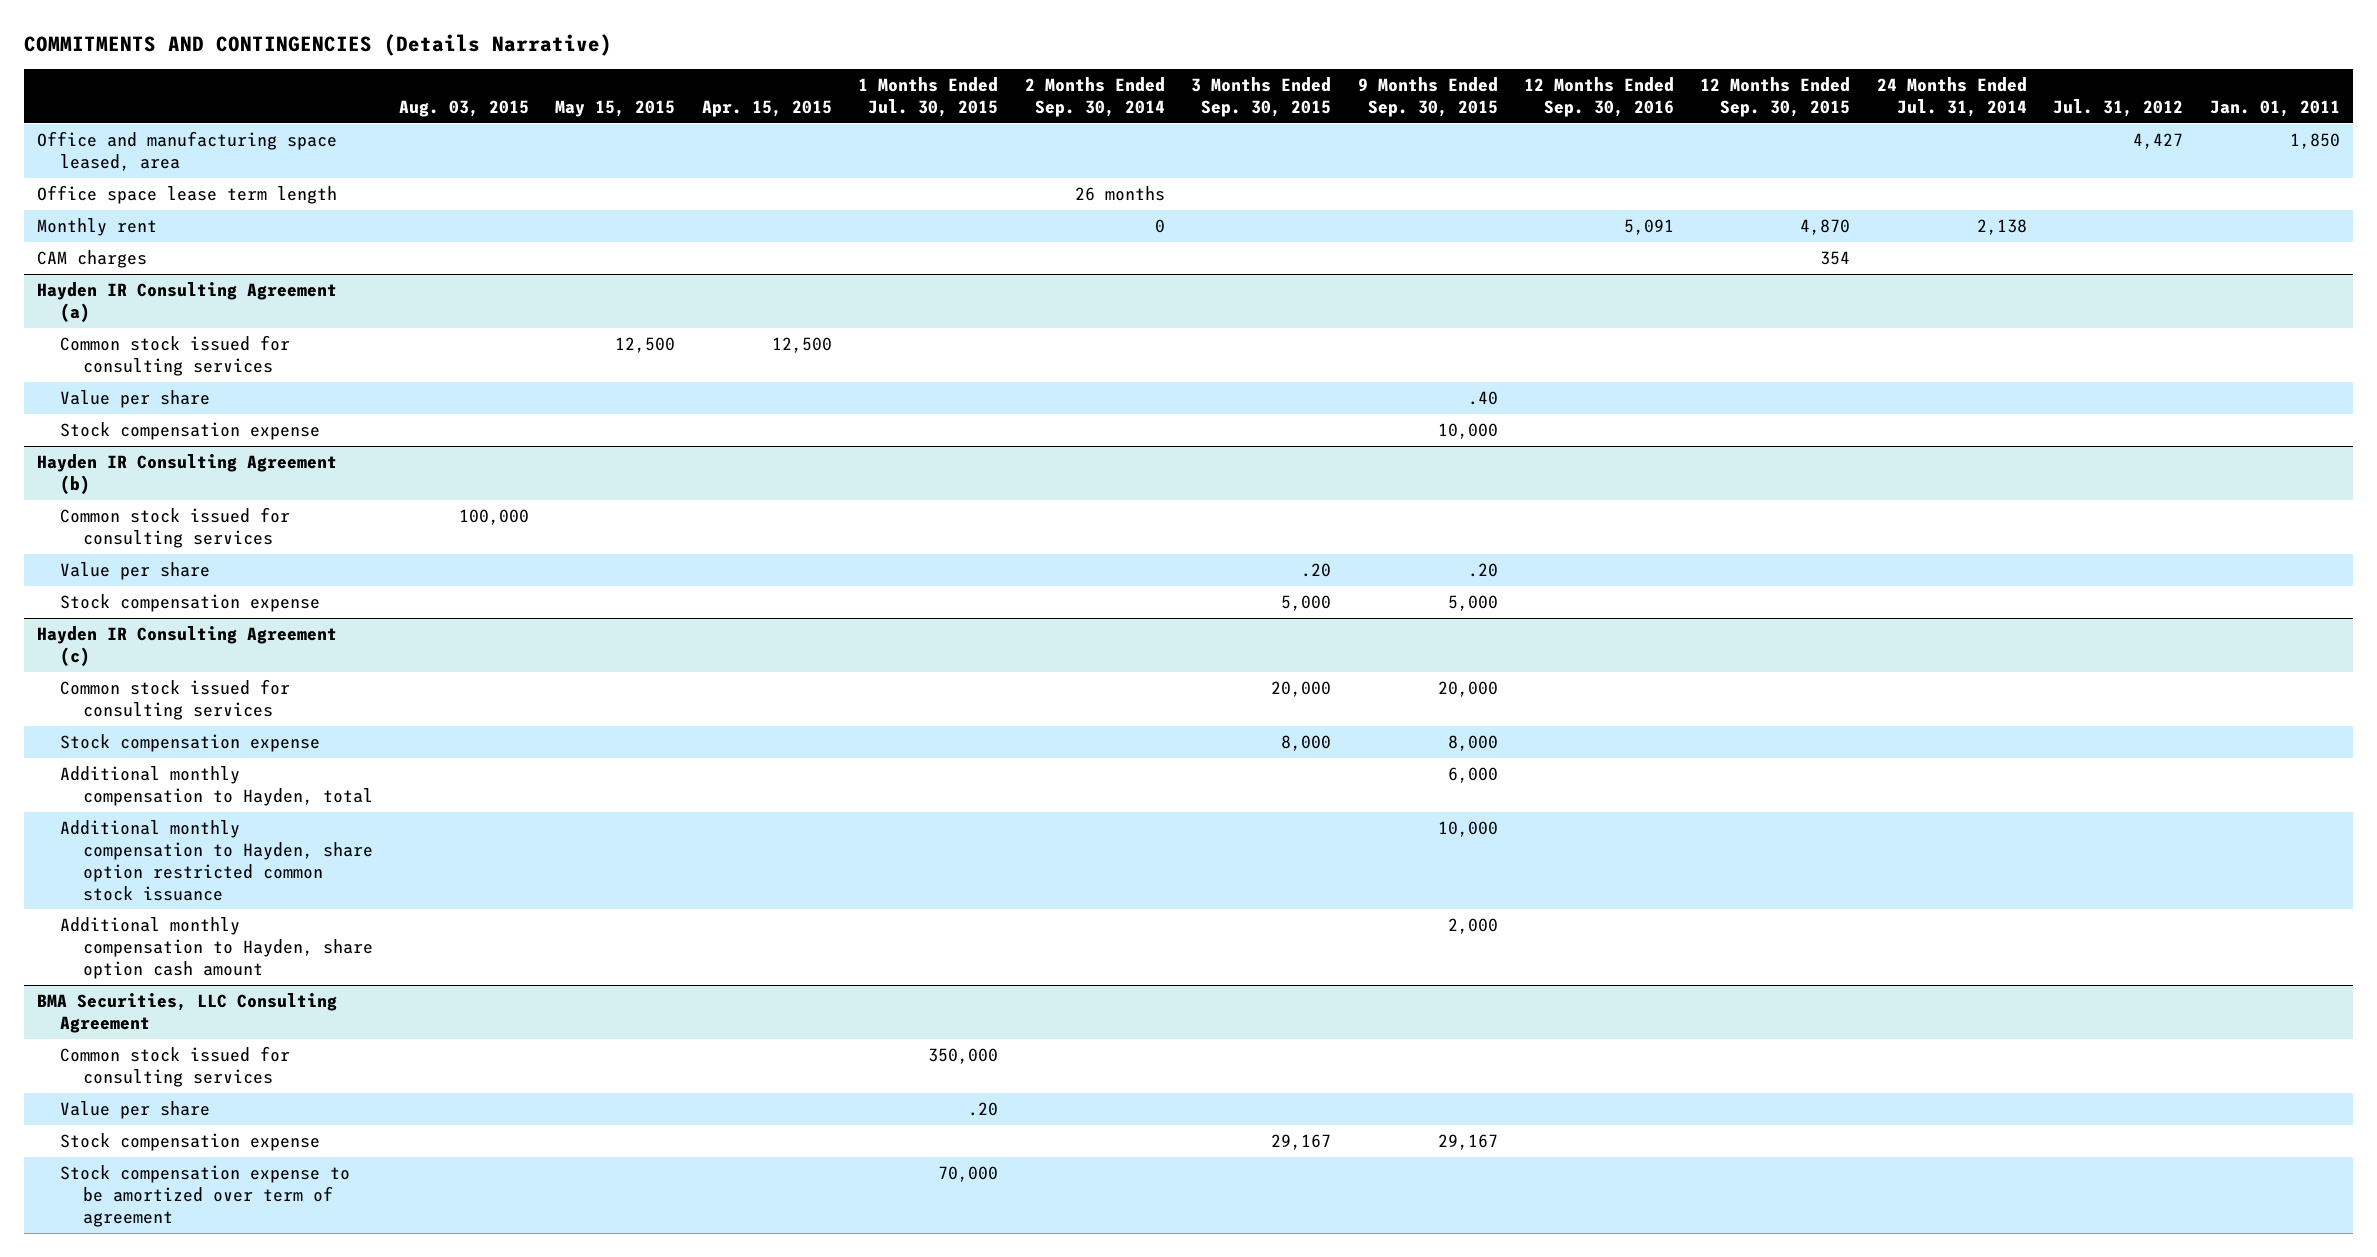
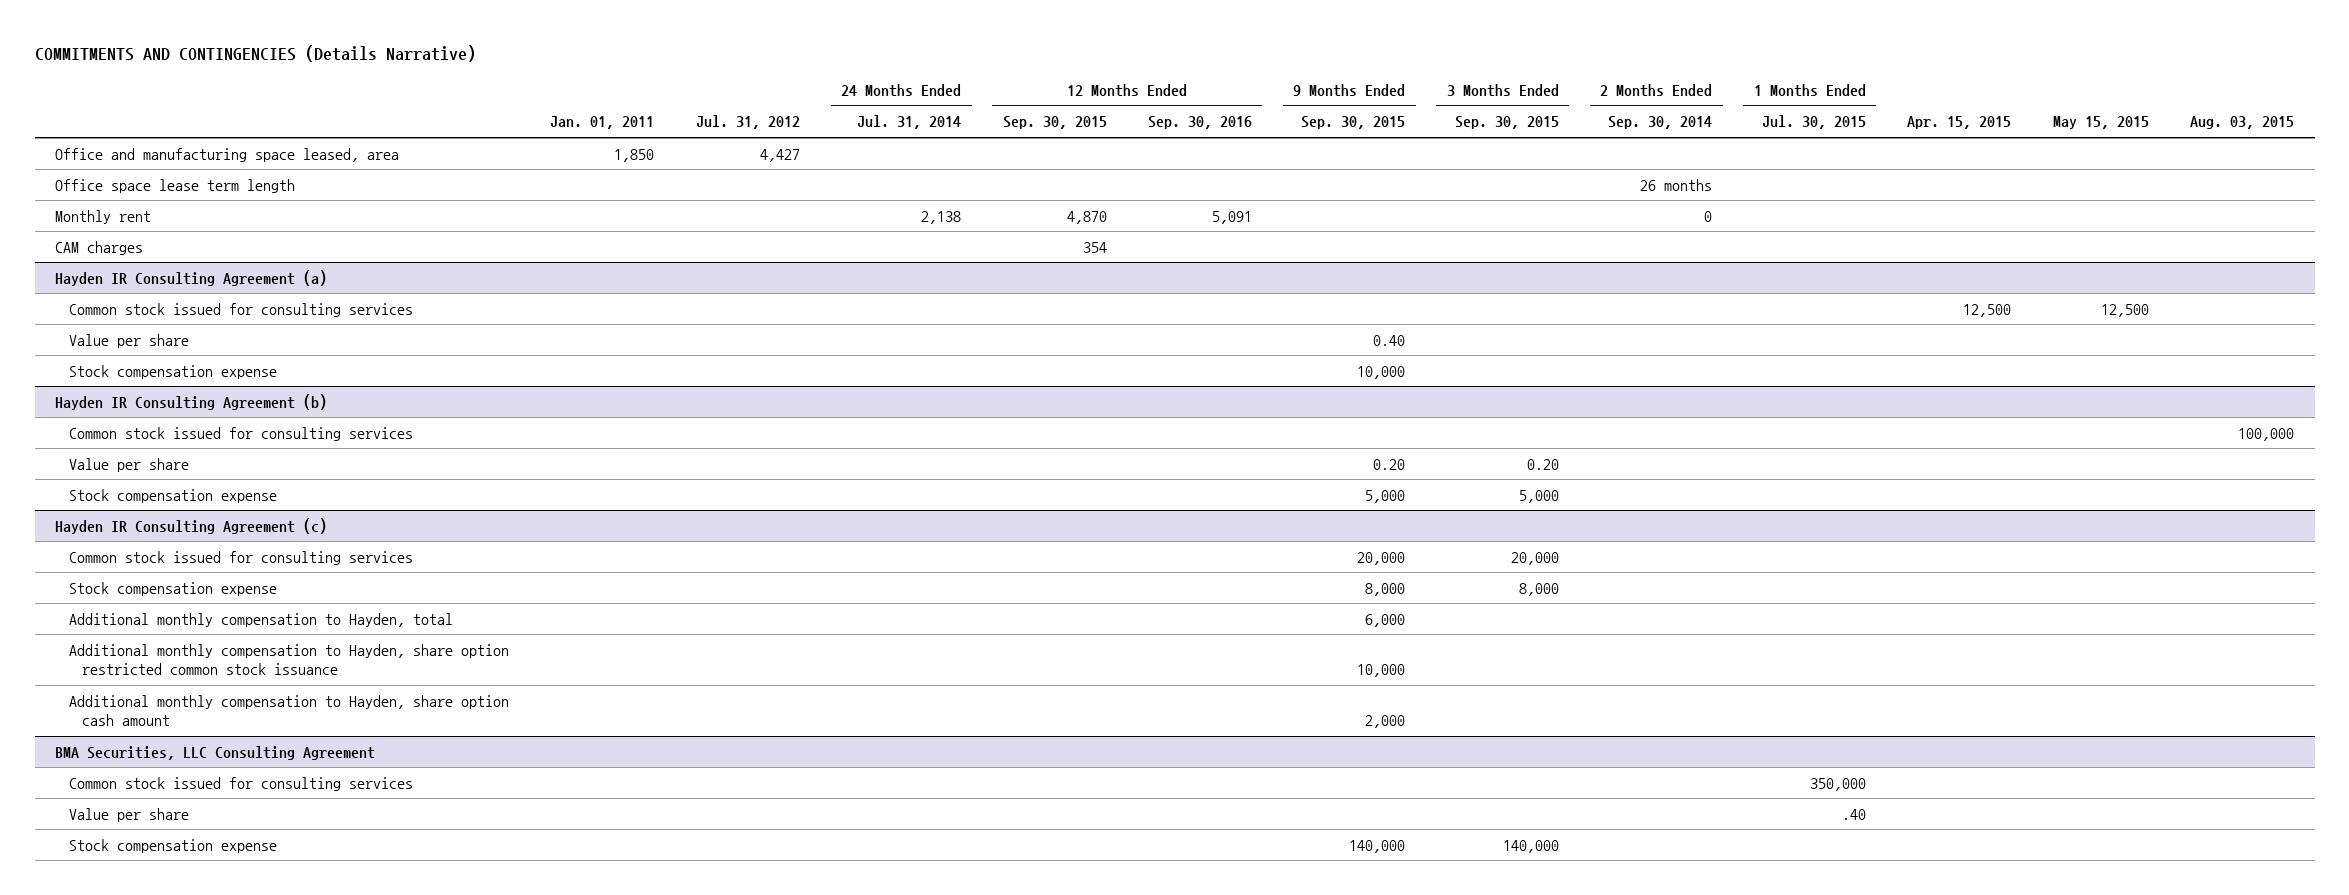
[1467,391,1498,406] .40 -> [1373,334,1406,346] 0.40
[1301,563,1332,578] .20 -> [1526,458,1559,470] 0.20
[1467,563,1498,578] .20 -> [1373,458,1406,470] 0.20
[59,1165,350,1227] Stock compensation expense to be amortized over term of agreement -> none
[968,1102,999,1117] .20 -> [1841,808,1866,820] .40
[1271,1134,1332,1151] 29,167 -> [1502,839,1559,853] 140,000
[1437,1134,1498,1151] 29,167 -> [1349,839,1406,853] 140,000

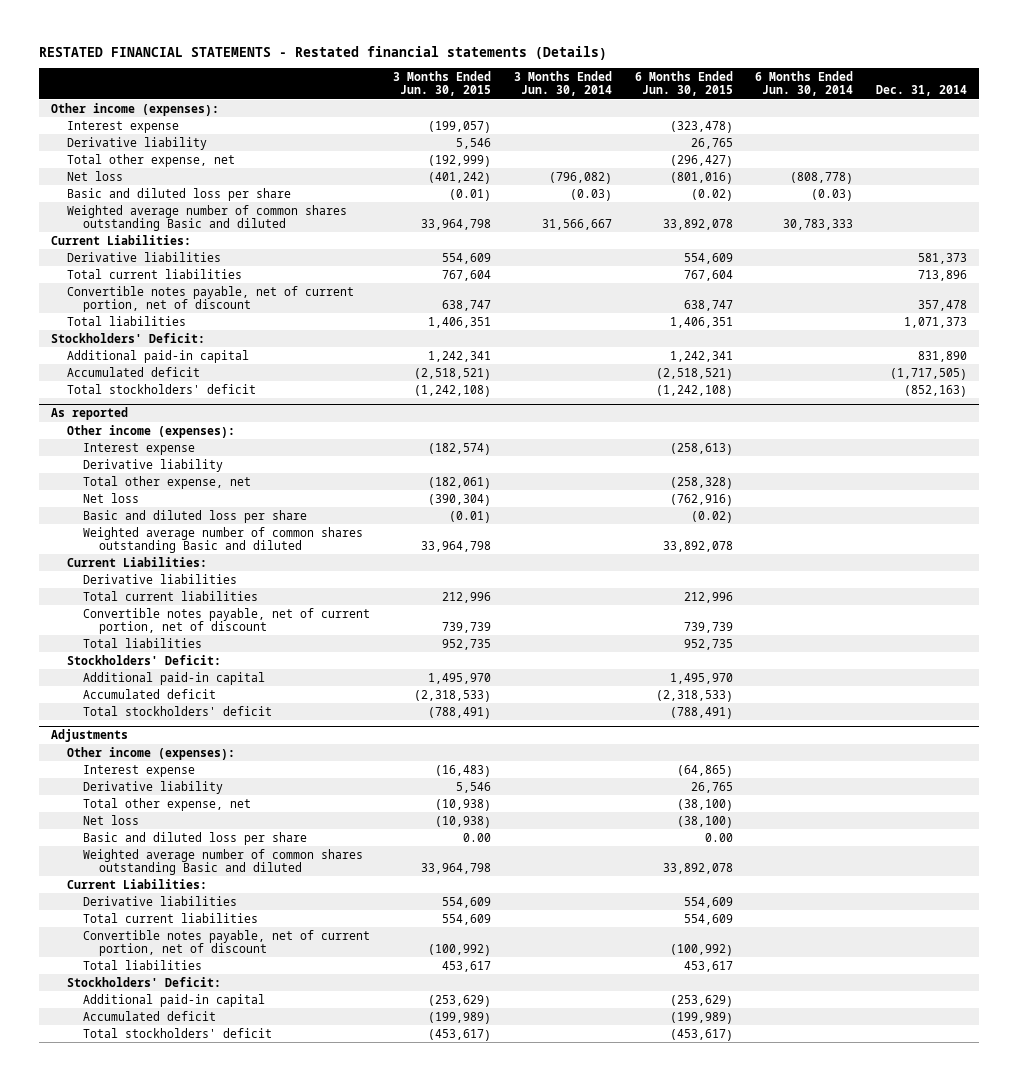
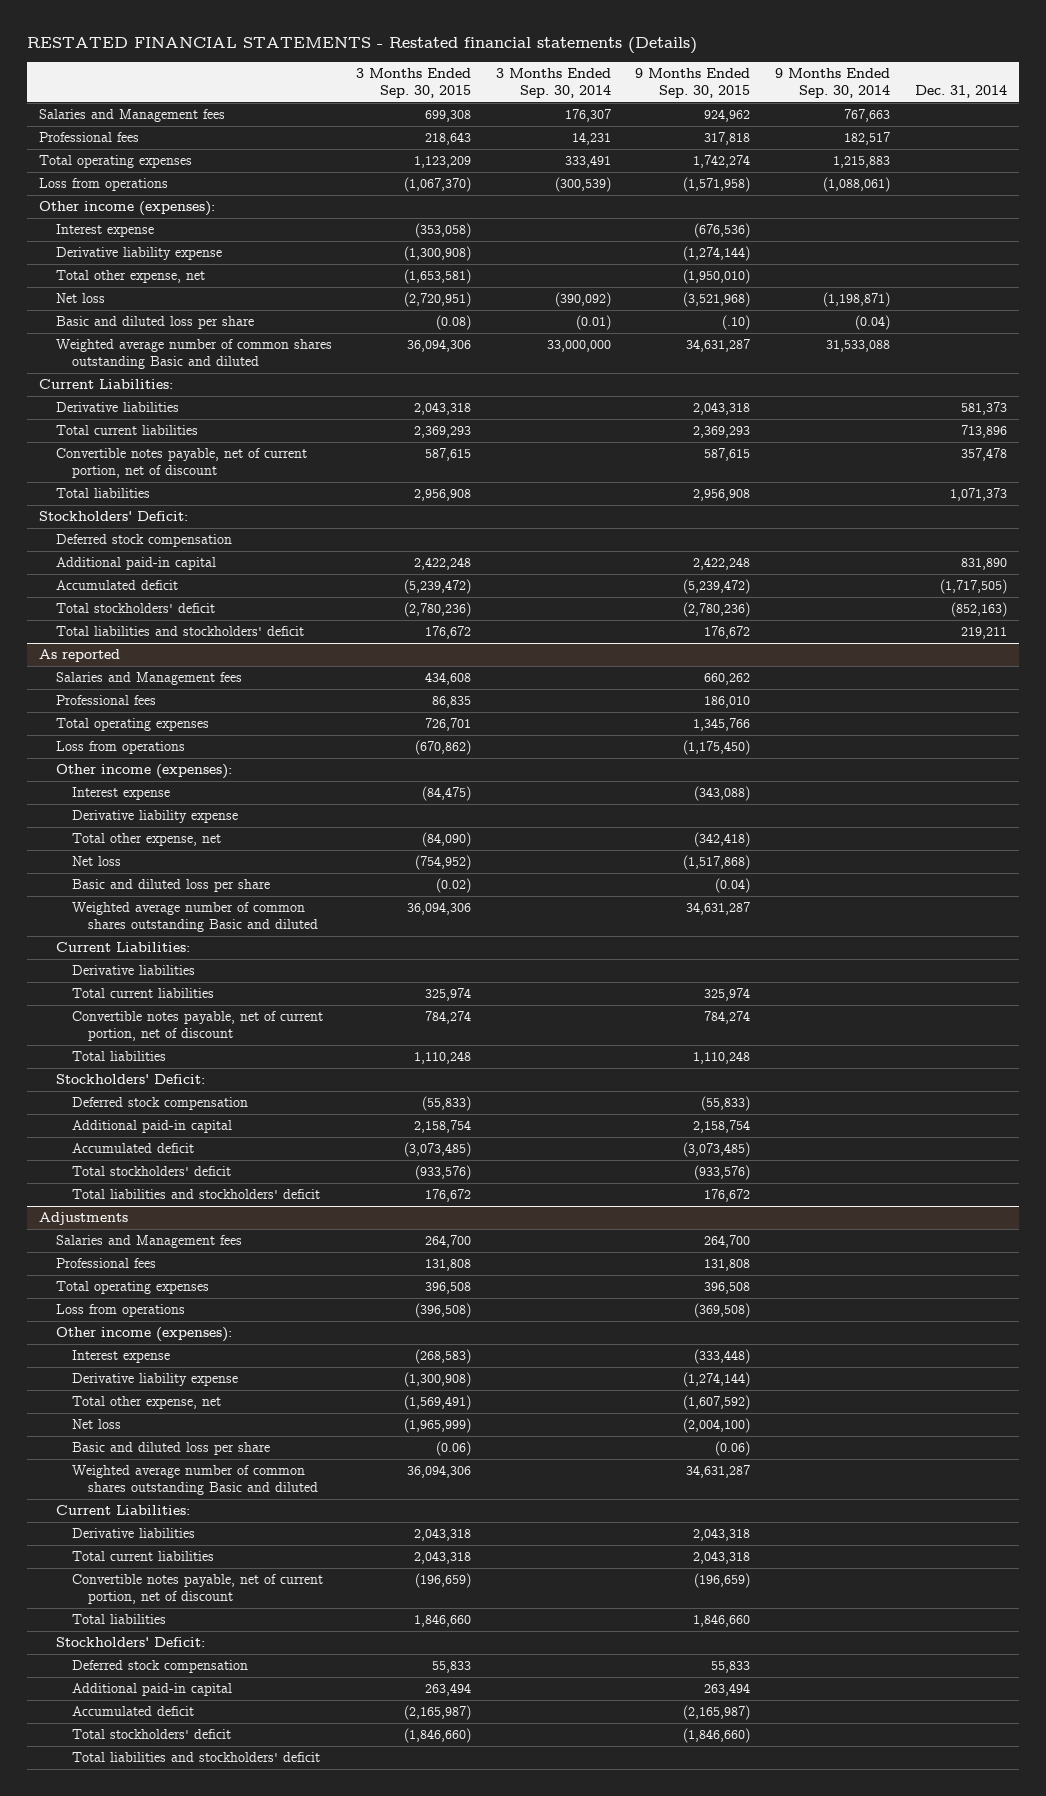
[392,70,491,96] 3 Months Ended Jun. 30, 2015 -> none
[513,70,612,96] 3 Months Ended Jun. 30, 2014 -> none
[634,70,733,96] 6 Months Ended Jun. 30, 2015 -> none
[755,70,854,96] 6 Months Ended Jun. 30, 2014 -> none
none -> [356,67,472,98] 3 Months Ended Sep. 30, 2015
none -> [495,67,611,98] 3 Months Ended Sep. 30, 2014
none -> [635,67,751,98] 9 Months Ended Sep. 30, 2015
none -> [774,67,890,98] 9 Months Ended Sep. 30, 2014
none -> [39,109,226,123] Salaries and Management fees
none -> [39,132,140,143] Professional fees
none -> [39,155,193,169] Total operating expenses
none -> [39,178,169,192] Loss from operations
[66,136,207,150] Derivative liability -> [55,247,222,261] Derivative liability expense
none -> [55,534,232,548] Deferred stock compensation
none -> [55,626,304,637] Total liabilities and stockholders' deficit
none -> [55,672,242,686] Salaries and Management fees
none -> [55,695,156,706] Professional fees
none -> [55,718,209,732] Total operating expenses
none -> [55,741,185,755] Loss from operations
[82,458,223,472] Derivative liability -> [71,810,238,824] Derivative liability expense
none -> [71,1097,248,1111] Deferred stock compensation
none -> [71,1189,320,1200] Total liabilities and stockholders' deficit
none -> [55,1235,242,1249] Salaries and Management fees
none -> [55,1258,156,1269] Professional fees
none -> [55,1281,209,1295] Total operating expenses
none -> [55,1304,185,1318] Loss from operations
[82,780,223,794] Derivative liability -> [71,1373,238,1387] Derivative liability expense
none -> [71,1660,248,1674] Deferred stock compensation
none -> [71,1752,320,1763] Total liabilities and stockholders' deficit

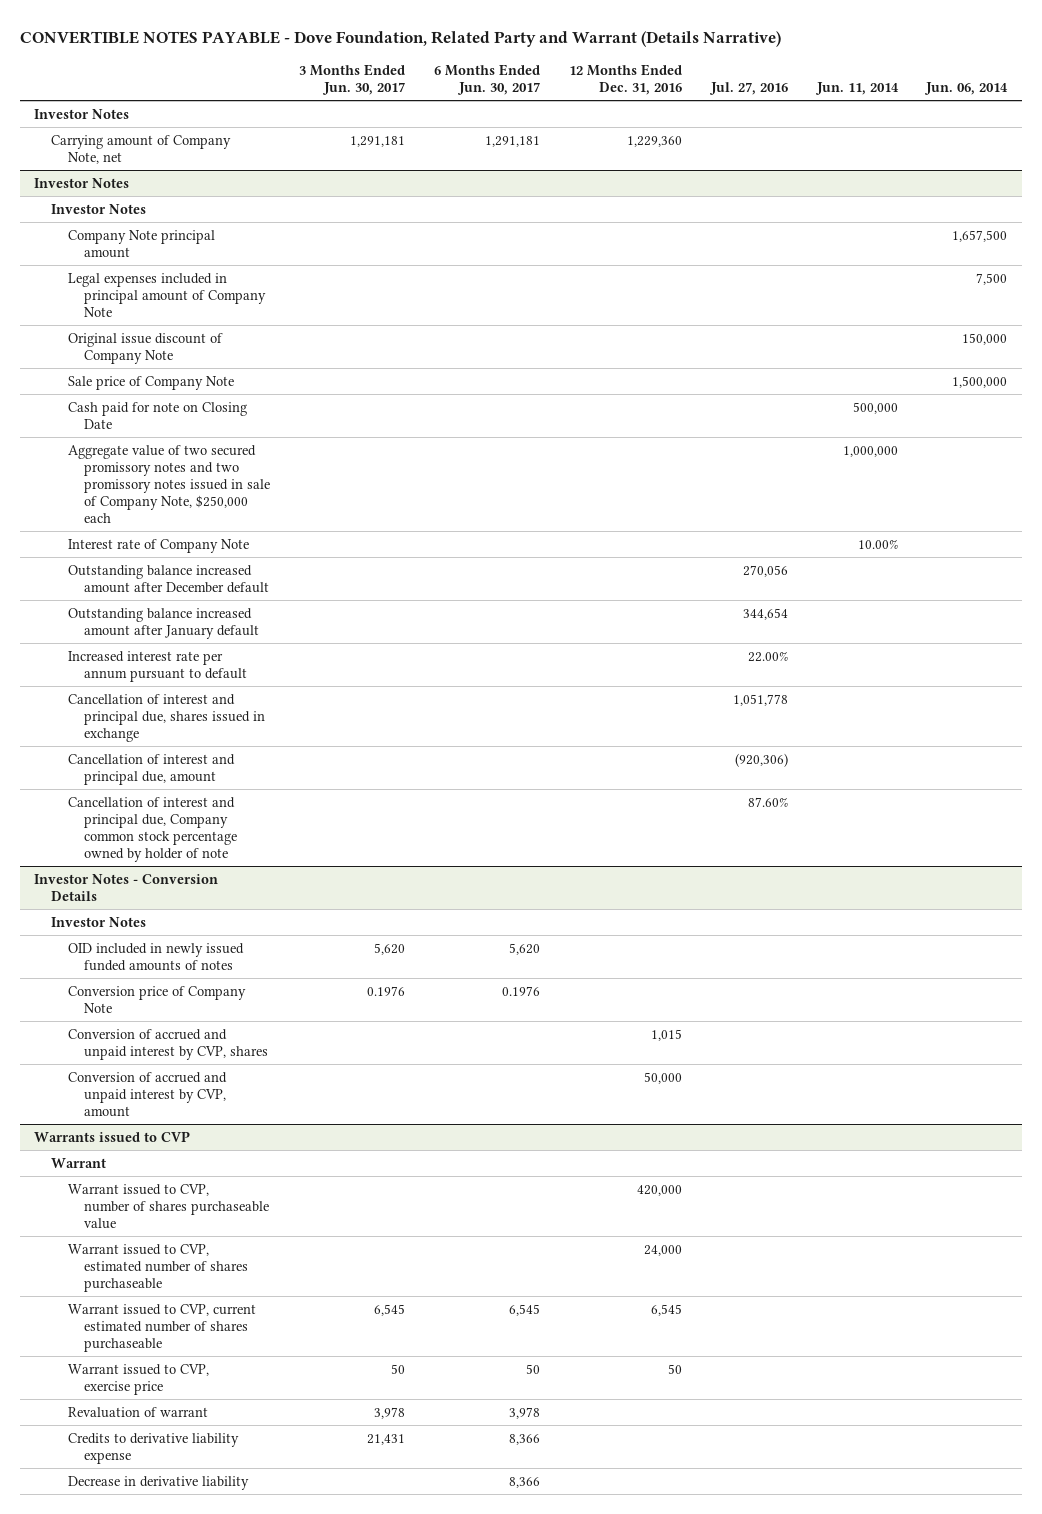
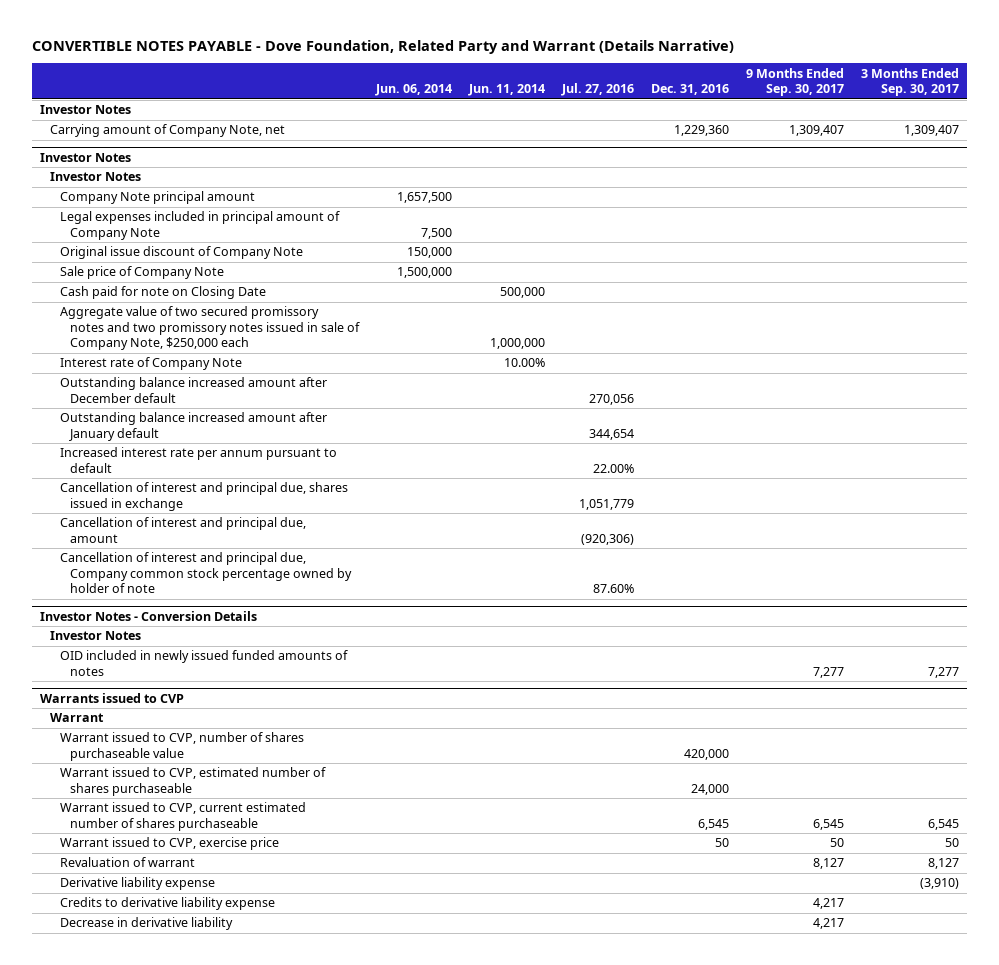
[299,64,406,96] 3 Months Ended Jun. 30, 2017 -> none
[434,64,541,96] 6 Months Ended Jun. 30, 2017 -> none
[568,64,682,96] 12 Months Ended Dec. 31, 2016 -> none
none -> [650,84,729,96] Dec. 31, 2016
none -> [745,67,844,97] 9 Months Ended Sep. 30, 2017
none -> [860,67,959,97] 3 Months Ended Sep. 30, 2017
[732,693,788,706] 1,051,778 -> [579,498,635,510] 1,051,779
[67,985,246,1013] Conversion price of Company Note -> none
[67,1028,269,1060] Conversion of accrued and unpaid interest by CVP, shares -> none
[67,1071,227,1117] Conversion of accrued and unpaid interest by CVP, amount -> none
none -> [60,877,216,891] Derivative liability expense

